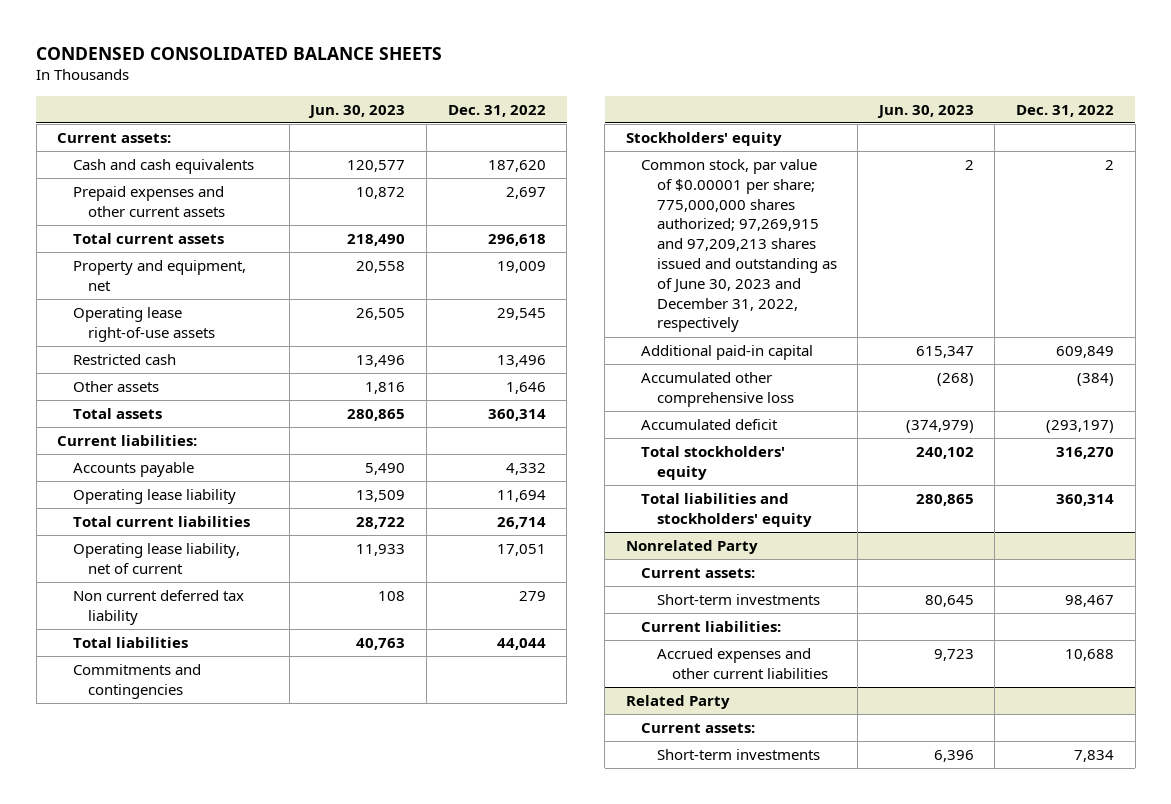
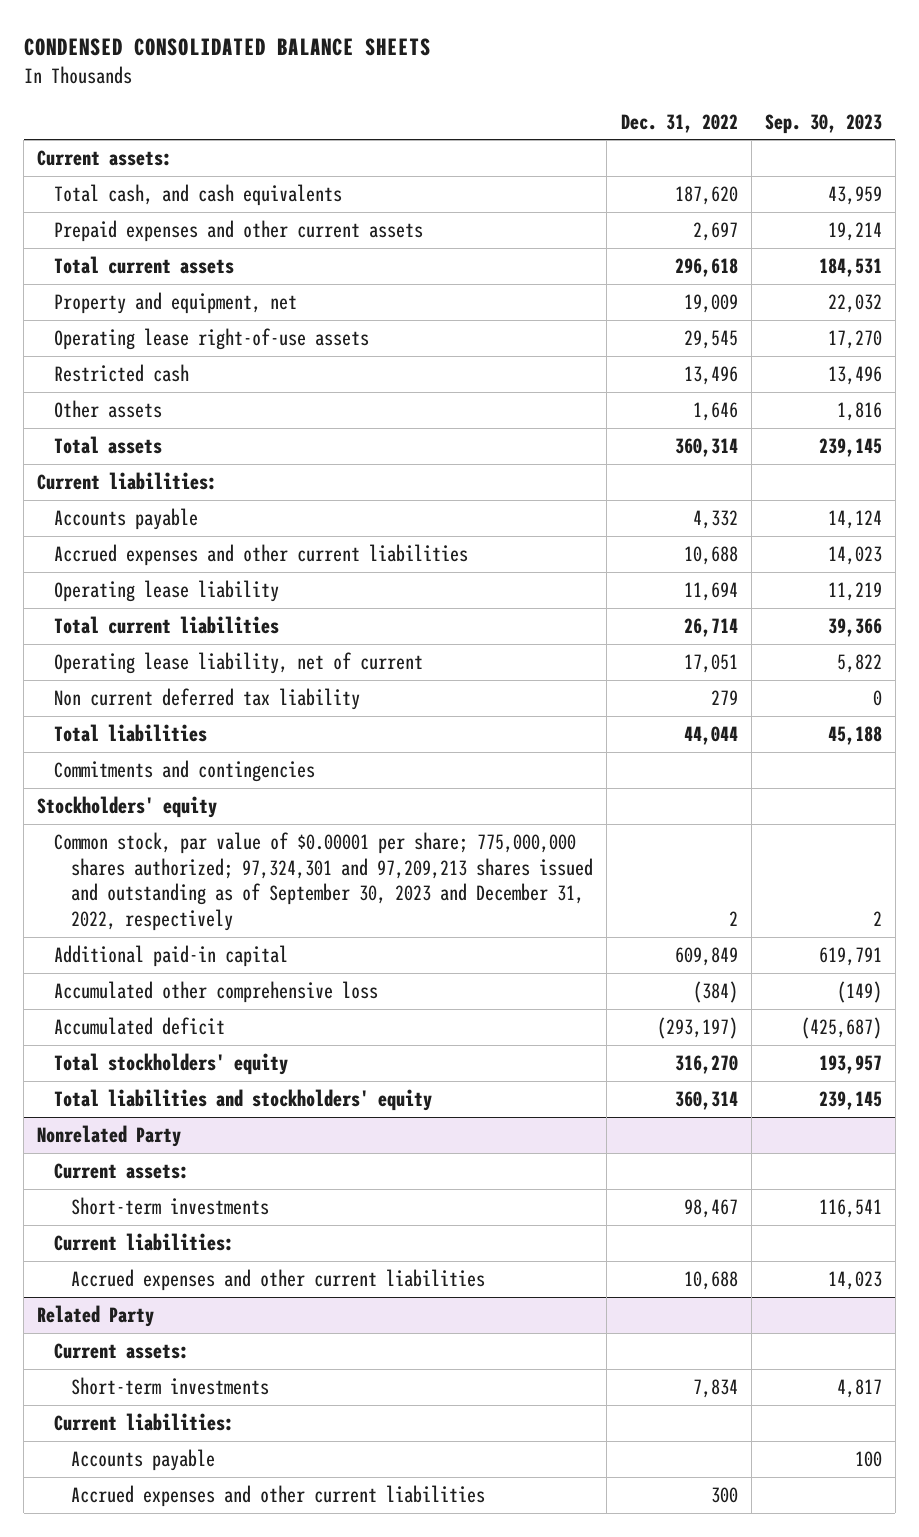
[308,104,406,118] Jun. 30, 2023 -> none
none -> [764,113,882,134] Sep. 30, 2023
[72,159,254,175] Cash and cash equivalents -> [54,183,343,206] Total cash, and cash equivalents
none -> [54,543,469,566] Accrued expenses and other current liabilities
[641,159,837,333] Common stock, par value of $0.00001 per share; 775,000,000 shares authorized; 97,269,915 and 97,209,213 shares issued and outstanding as of June 30, 2023 and December 31, 2022, respectively -> [54,831,594,932] Common stock, par value of $0.00001 per share; 775,000,000 shares authorized; 97,324,301 and 97,209,213 shares issued and outstanding as of September 30, 2023 and December 31, 2022, respectively
none -> [54,1412,235,1431] Current liabilities:
none -> [71,1448,216,1471] Accounts payable
none -> [71,1484,486,1507] Accrued expenses and other current liabilities

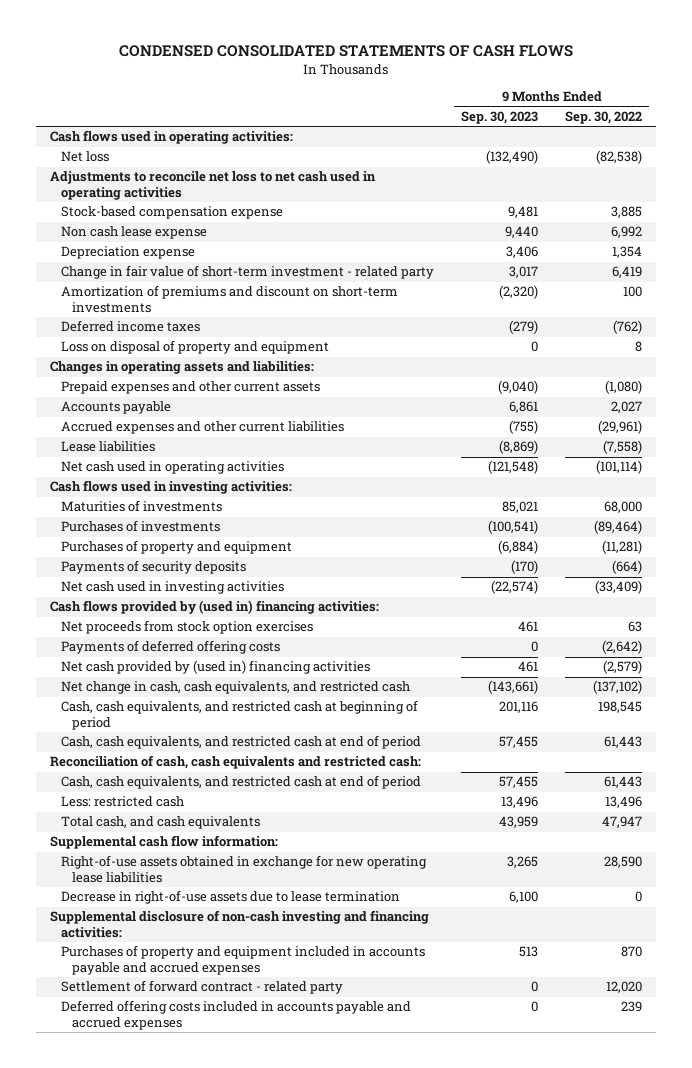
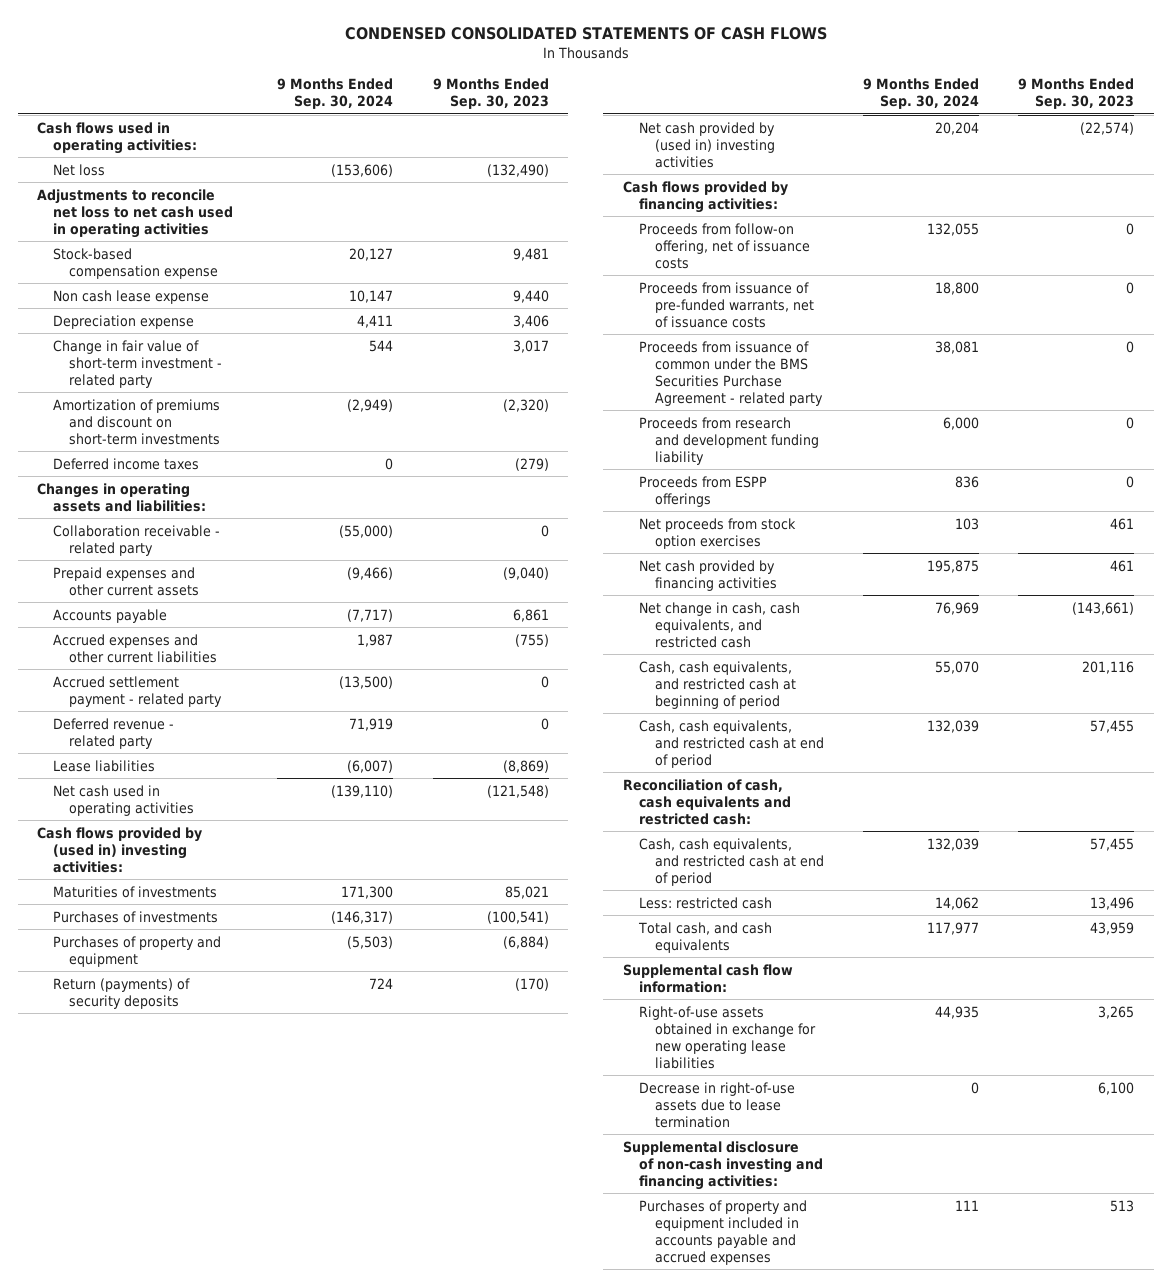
[565,110,643,124] Sep. 30, 2022 -> none
none -> [277,78,394,110] 9 Months Ended Sep. 30, 2024
[60,340,329,355] Loss on disposal of property and equipment -> none
none -> [53,524,221,556] Collaboration receivable - related party
none -> [53,675,223,707] Accrued settlement payment - related party
none -> [53,717,175,749] Deferred revenue - related party
[49,480,292,495] Cash flows used in investing activities: -> [37,826,203,873] Cash flows provided by (used in) investing activities:
[60,560,246,575] Payments of security deposits -> [53,977,191,1009] Return (payments) of security deposits
[60,581,284,595] Net cash used in investing activities -> [638,121,775,168] Net cash provided by (used in) investing activities
[49,600,379,615] Cash flows provided by (used in) financing activities: -> [622,180,788,213] Cash flows provided by financing activities:
none -> [638,222,810,269] Proceeds from follow-on offering, net of issuance costs
none -> [638,281,814,328] Proceeds from issuance of pre-funded warrants, net of issuance costs
none -> [638,340,823,406] Proceeds from issuance of common under the BMS Securities Purchase Agreement - related party
none -> [638,416,819,465] Proceeds from research and development funding liability
none -> [638,475,767,507] Proceeds from ESPP offerings
[60,640,280,655] Payments of deferred offering costs -> none
[60,660,370,675] Net cash provided by (used in) financing activities -> [638,559,777,591] Net cash provided by financing activities
[60,980,343,995] Settlement of forward contract - related party -> none
[60,1000,411,1031] Deferred offering costs included in accounts payable and accrued expenses -> none

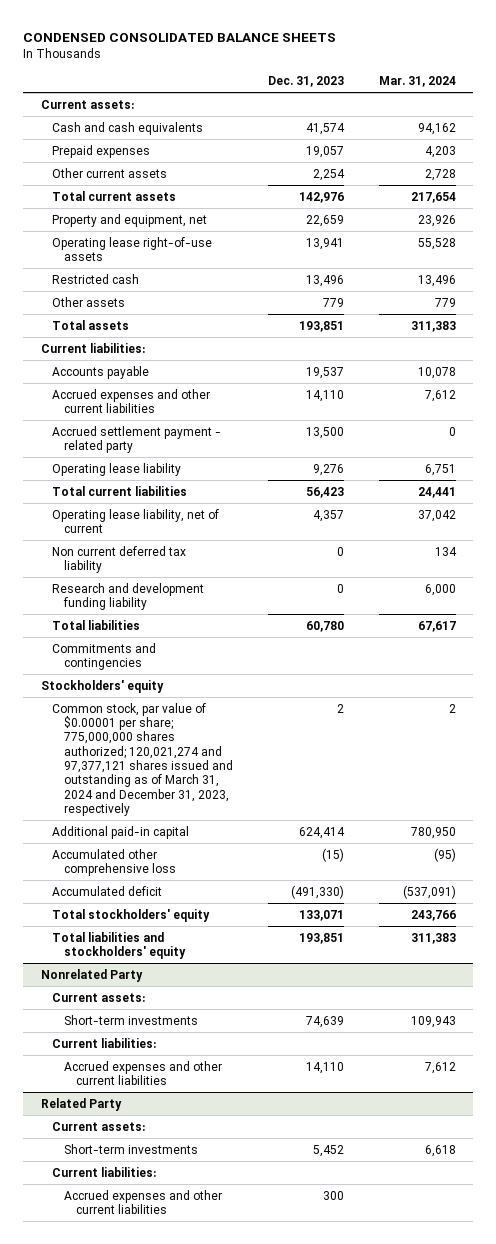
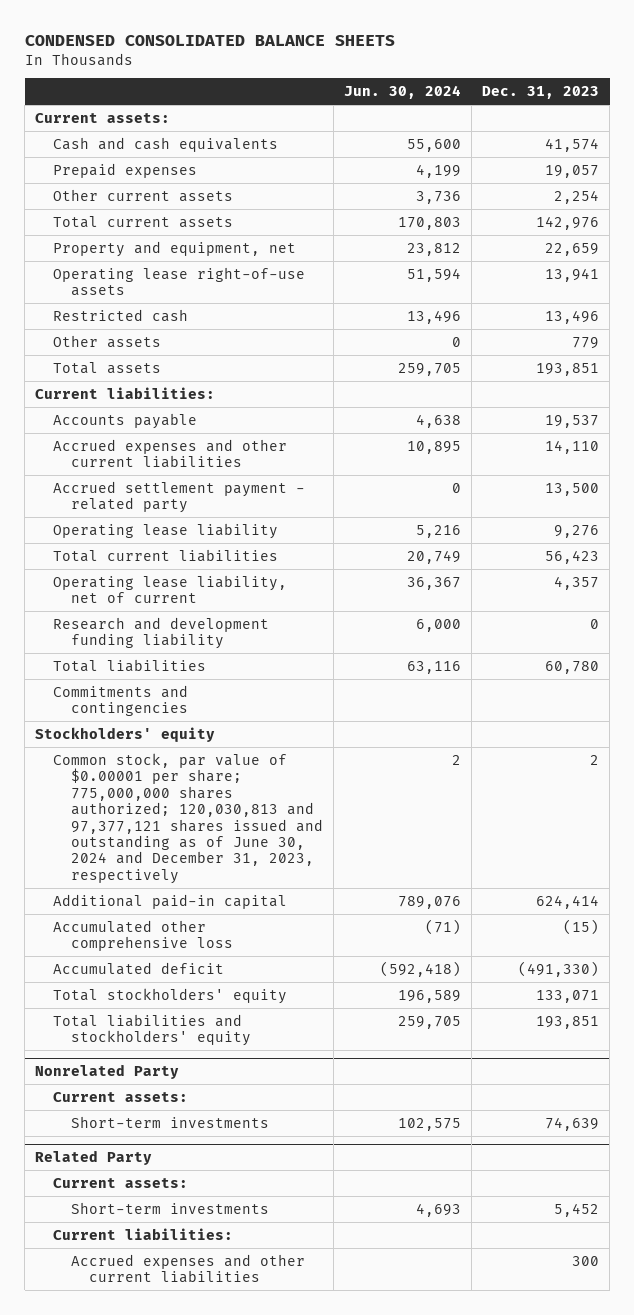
[378,76,456,88] Mar. 31, 2024 -> none
none -> [344,85,462,100] Jun. 30, 2024
[52,545,187,573] Non current deferred tax liability -> none
[52,702,234,817] Common stock, par value of $0.00001 per share; 775,000,000 shares authorized; 120,021,274 and 97,377,121 shares issued and outstanding as of March 31, 2024 and December 31, 2023, respectively -> [53,752,324,884] Common stock, par value of $0.00001 per share; 775,000,000 shares authorized; 120,030,813 and 97,377,121 shares issued and outstanding as of June 30, 2024 and December 31, 2023, respectively
[52,1037,157,1048] Current liabilities: -> none
[64,1060,223,1085] Accrued expenses and other current liabilities -> none

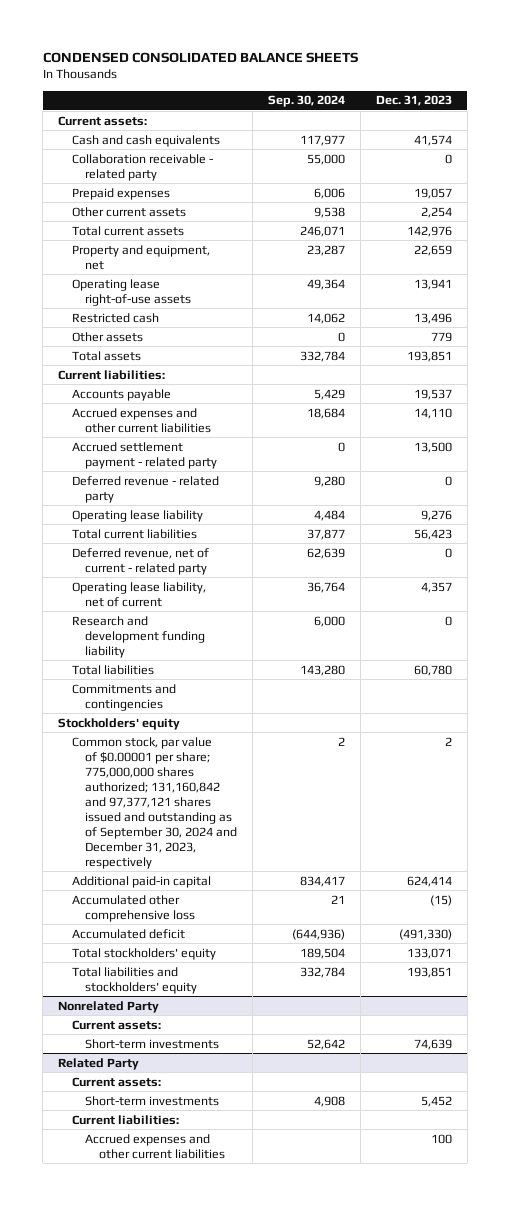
[344,85,462,100] Jun. 30, 2024 -> none
none -> [268,95,346,108] Sep. 30, 2024
none -> [71,153,213,181] Collaboration receivable - related party
none -> [71,475,219,503] Deferred revenue - related party
none -> [71,547,209,575] Deferred revenue, net of current - related party
[53,752,324,884] Common stock, par value of $0.00001 per share; 775,000,000 shares authorized; 120,030,813 and 97,377,121 shares issued and outstanding as of June 30, 2024 and December 31, 2023, respectively -> [71,736,238,869] Common stock, par value of $0.00001 per share; 775,000,000 shares authorized; 131,160,842 and 97,377,121 shares issued and outstanding as of September 30, 2024 and December 31, 2023, respectively
[572,1255,600,1266] 300 -> [430,1133,452,1144] 100

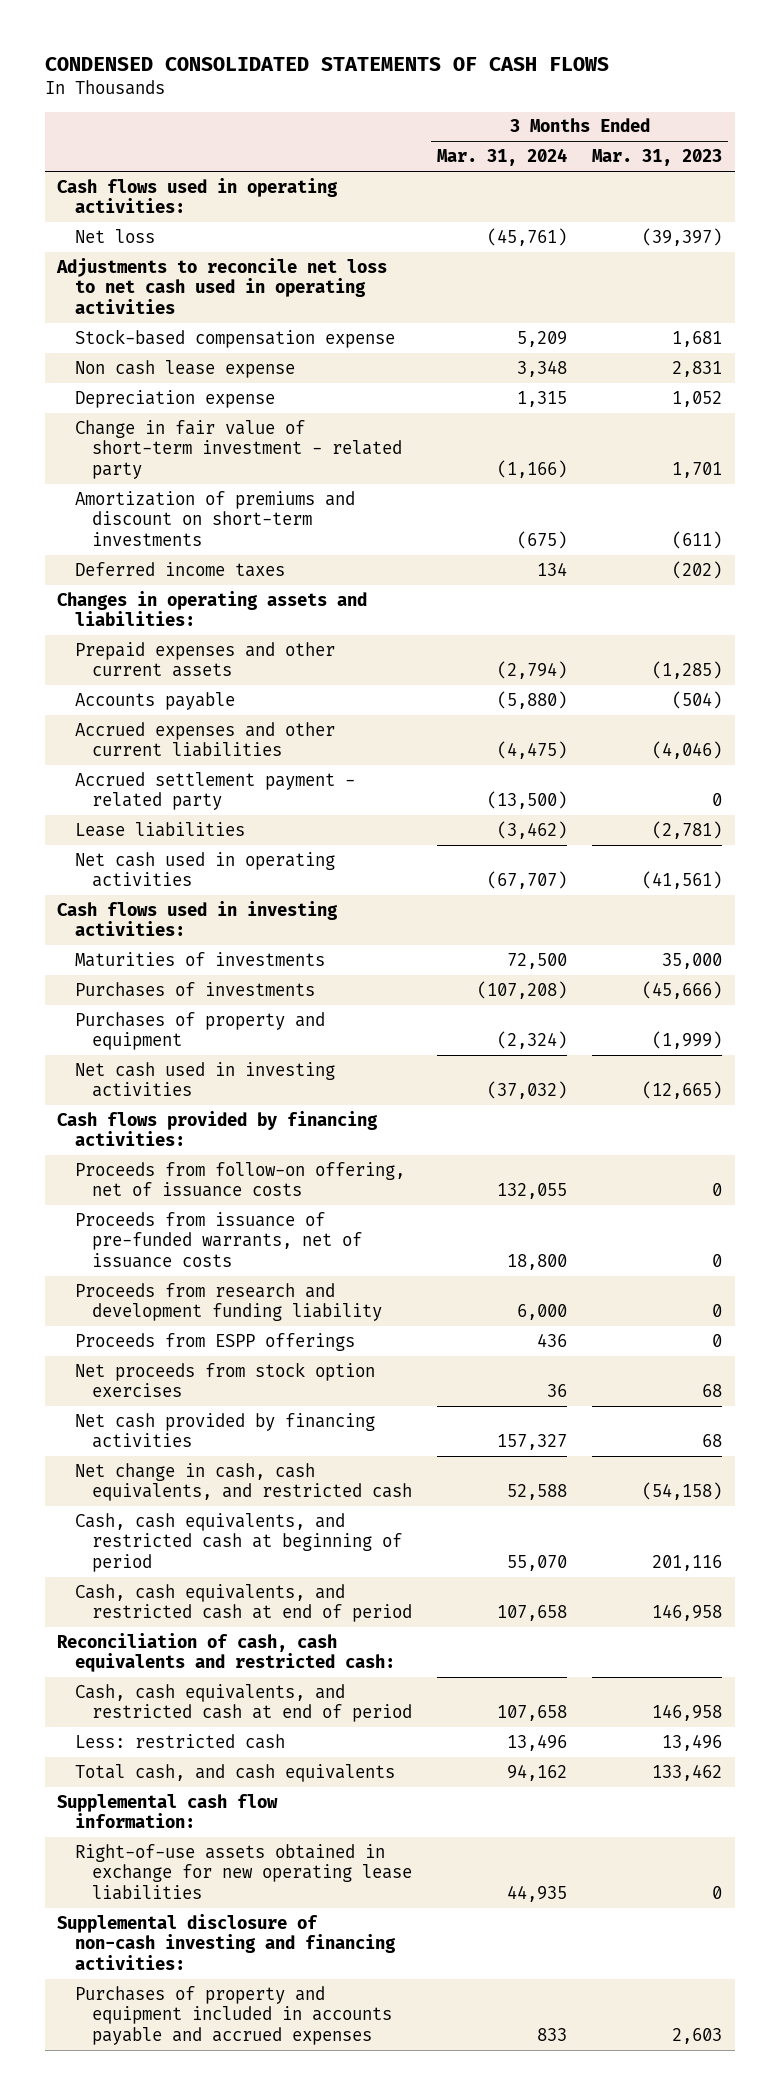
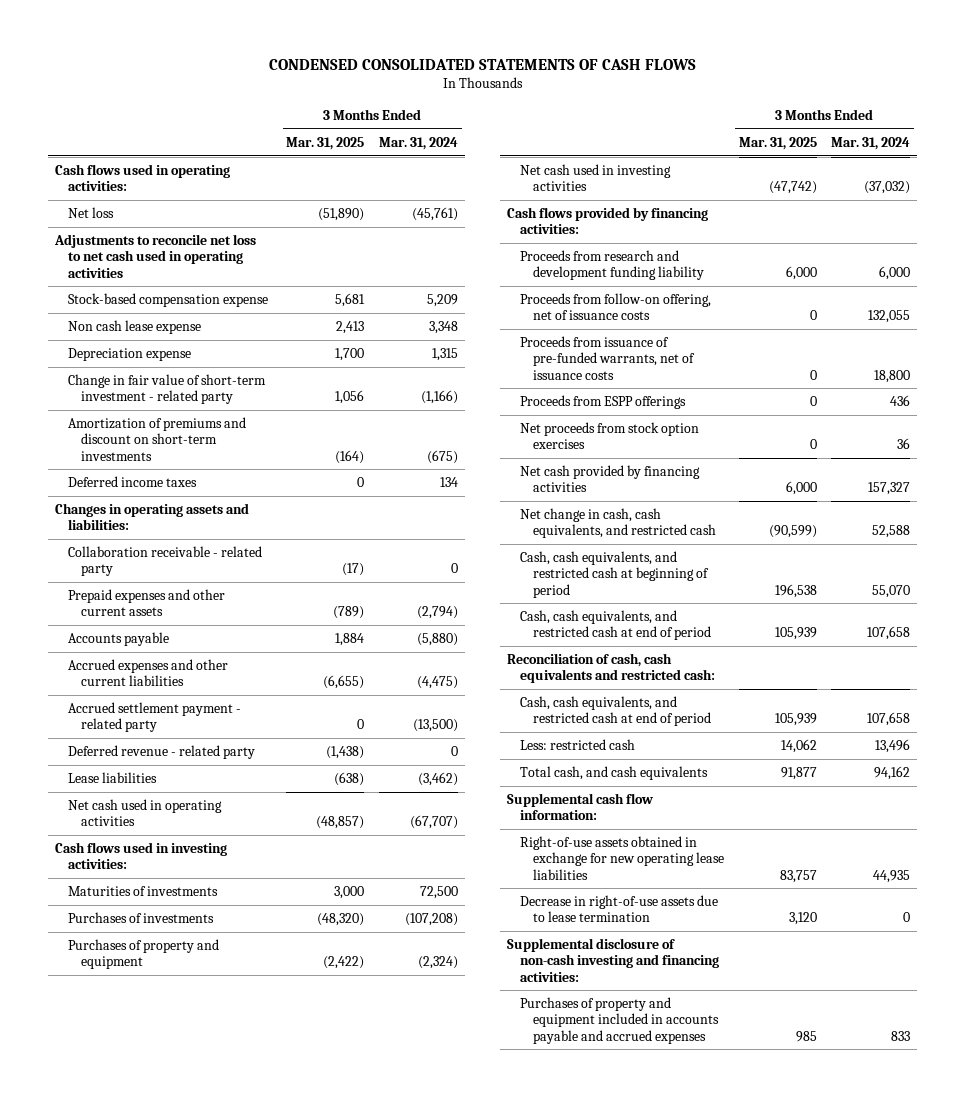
[592,149,723,167] Mar. 31, 2023 -> none
none -> [286,136,365,150] Mar. 31, 2025
none -> [67,546,262,577] Collaboration receivable - related party
none -> [67,745,255,760] Deferred revenue - related party
[74,1282,383,1322] Proceeds from research and development funding liability -> [520,250,704,281] Proceeds from research and development funding liability
none -> [520,895,719,923] Decrease in right-of-use assets due to lease termination

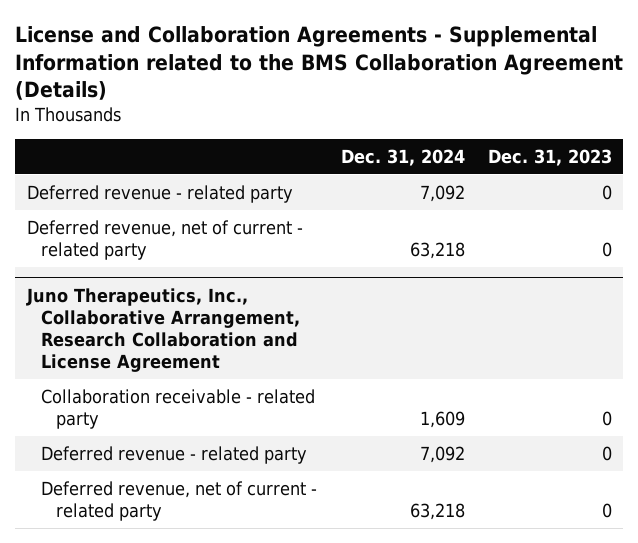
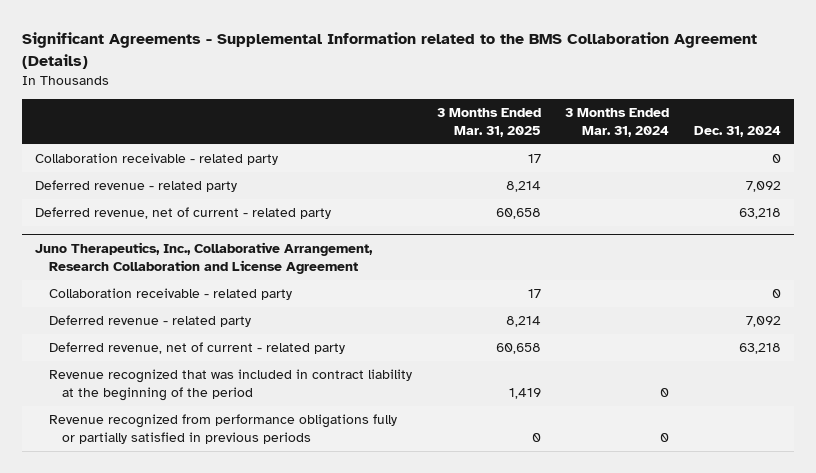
[15,26,624,101] License and Collaboration Agreements - Supplemental Information related to the BMS Collaboration Agreement (Details) -> [22,32,758,69] Significant Agreements - Supplemental Information related to the BMS Collaboration Agreement (Details)
[487,148,612,166] Dec. 31, 2023 -> none
none -> [436,108,541,137] 3 Months Ended Mar. 31, 2025
none -> [565,108,670,137] 3 Months Ended Mar. 31, 2024
none -> [34,153,278,166] Collaboration receivable - related party
[419,411,465,429] 1,609 -> [772,289,782,299] 0
none -> [48,369,412,401] Revenue recognized that was included in contract liability at the beginning of the period
none -> [48,414,397,444] Revenue recognized from performance obligations fully or partially satisfied in previous periods

